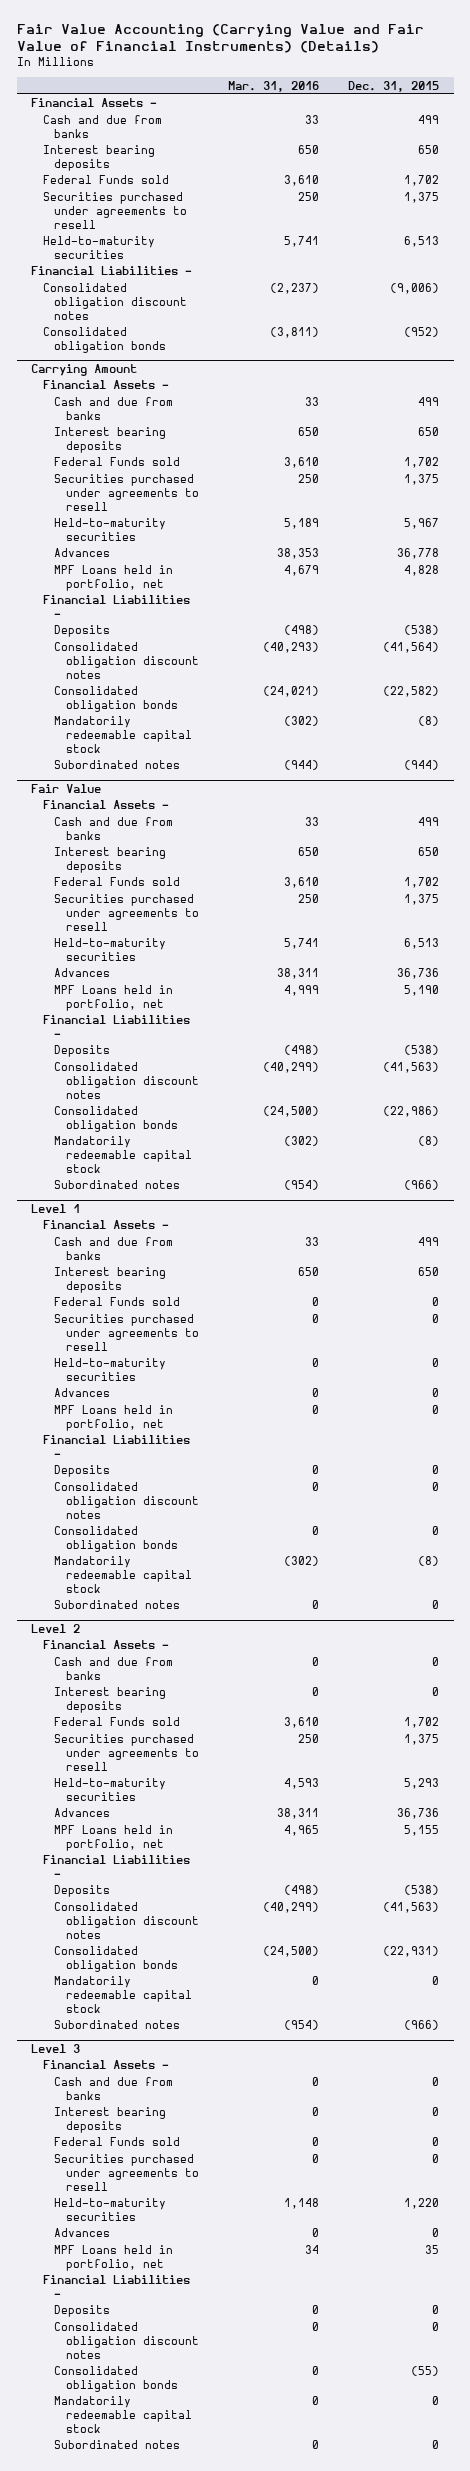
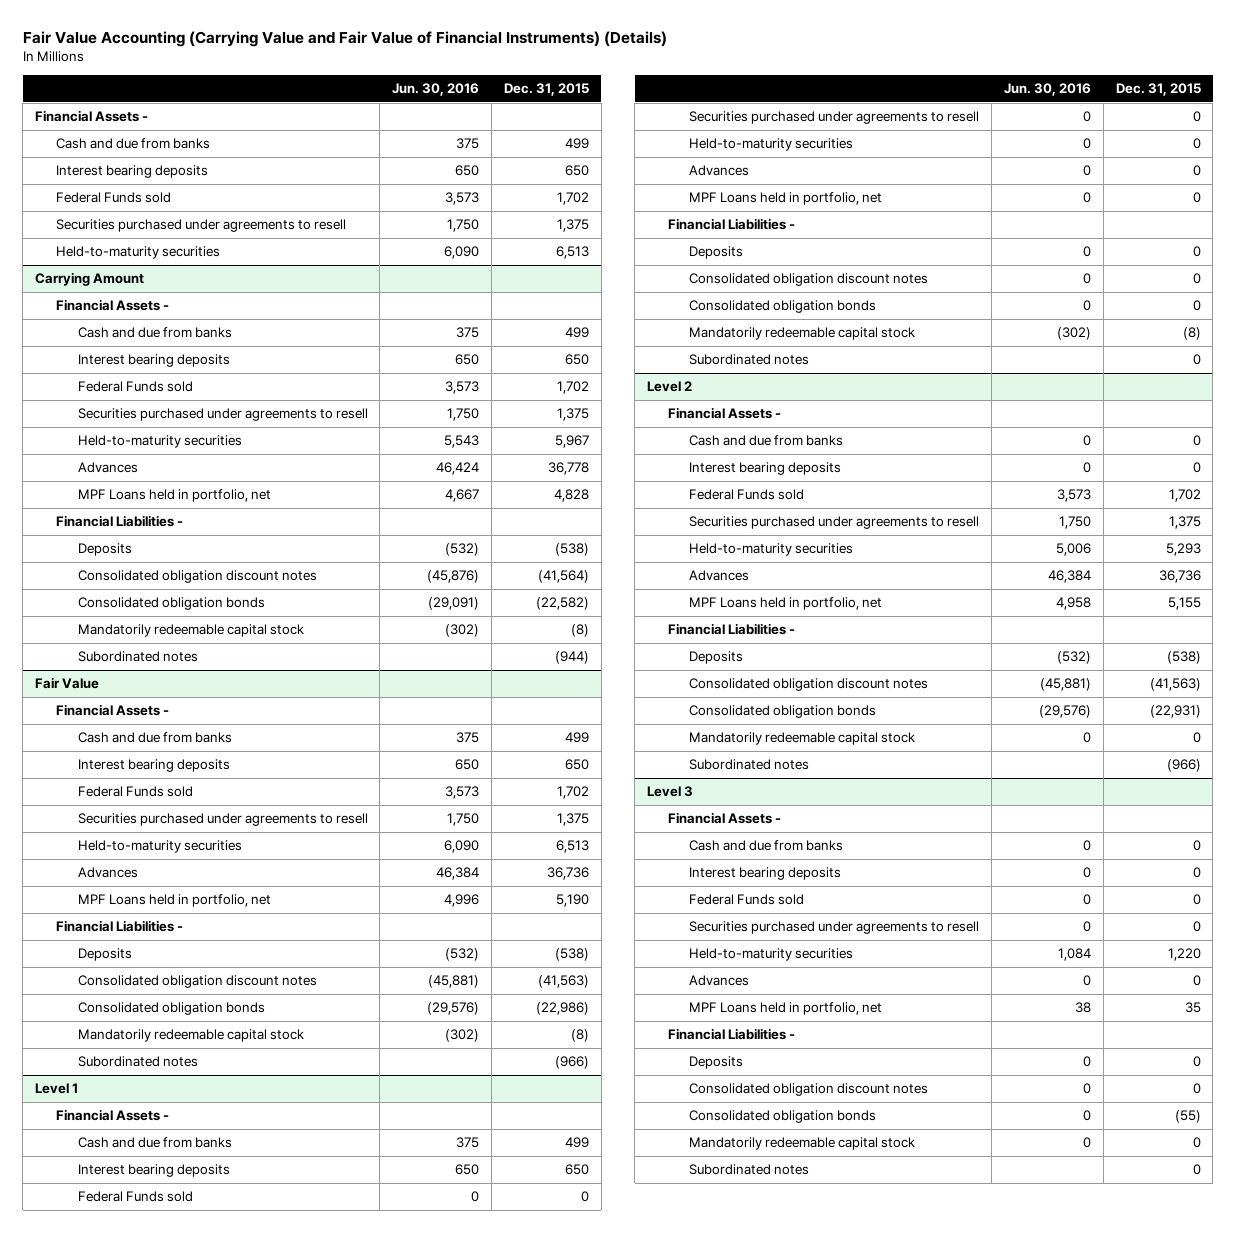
[228,80,320,92] Mar. 31, 2016 -> none
none -> [392,82,480,96] Jun. 30, 2016
[31,266,193,276] Financial Liabilities - -> none
[42,283,188,320] Consolidated obligation discount notes -> none
[42,327,167,354] Consolidated obligation bonds -> none

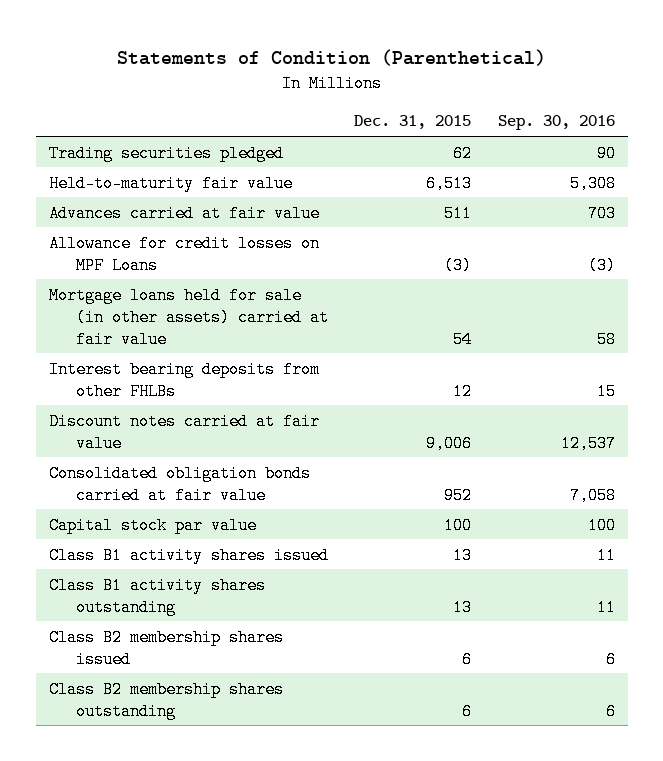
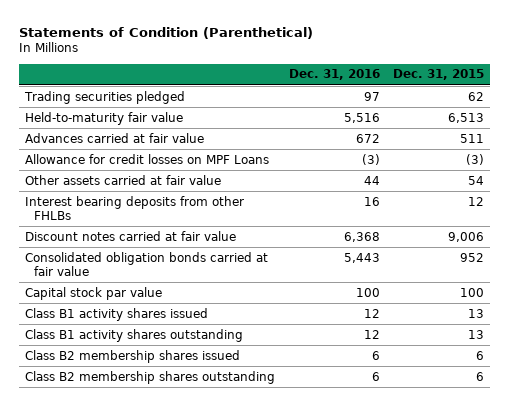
[497,115,615,131] Sep. 30, 2016 -> none
none -> [288,69,380,81] Dec. 31, 2016
[48,286,330,348] Mortgage loans held for sale (in other assets) carried at fair value -> [25,174,222,185] Other assets carried at fair value

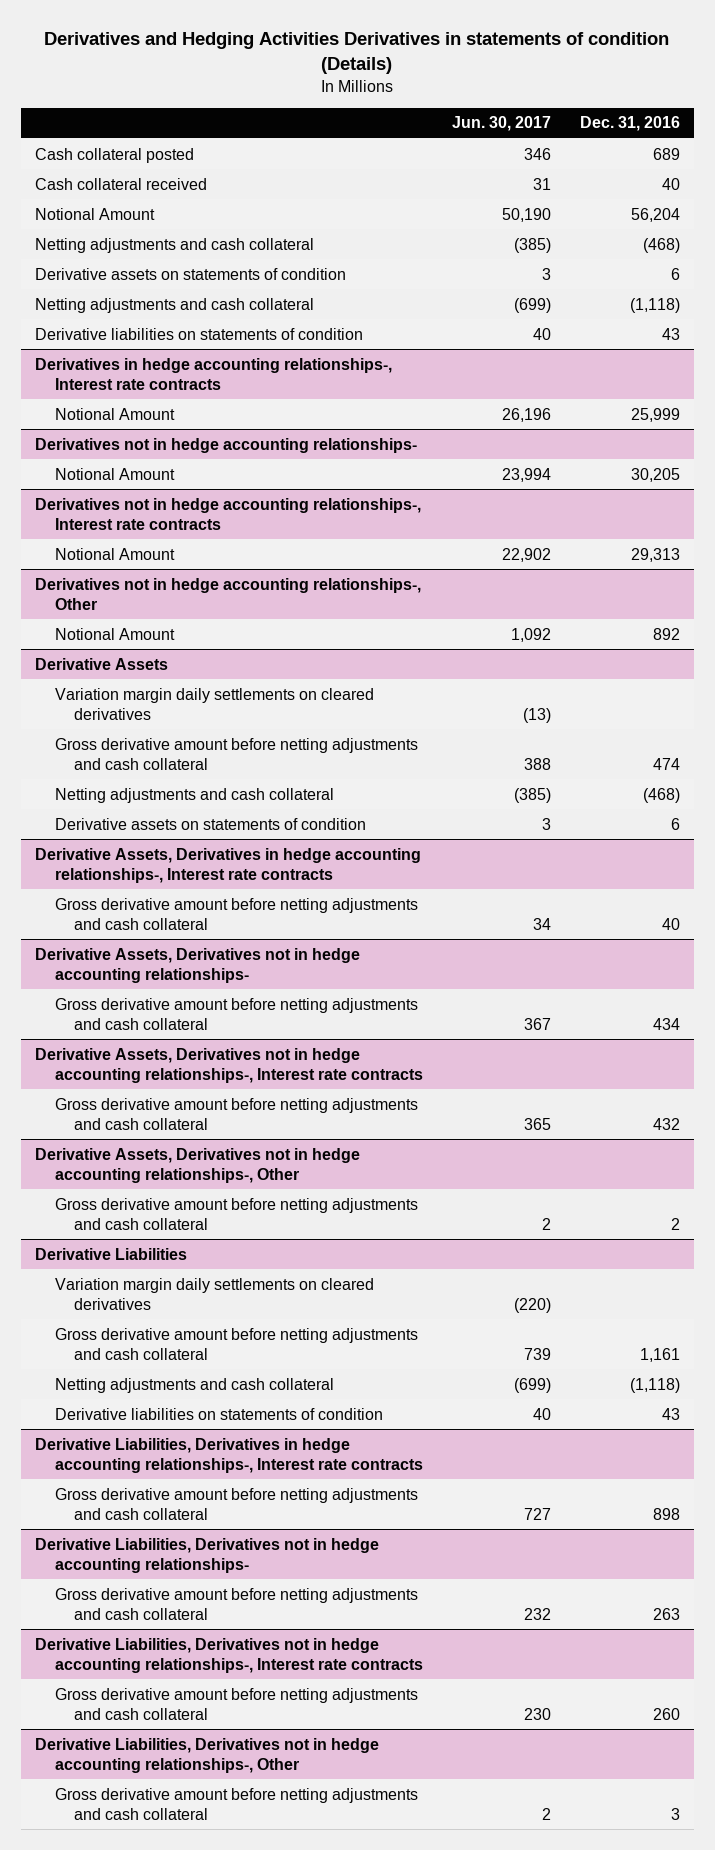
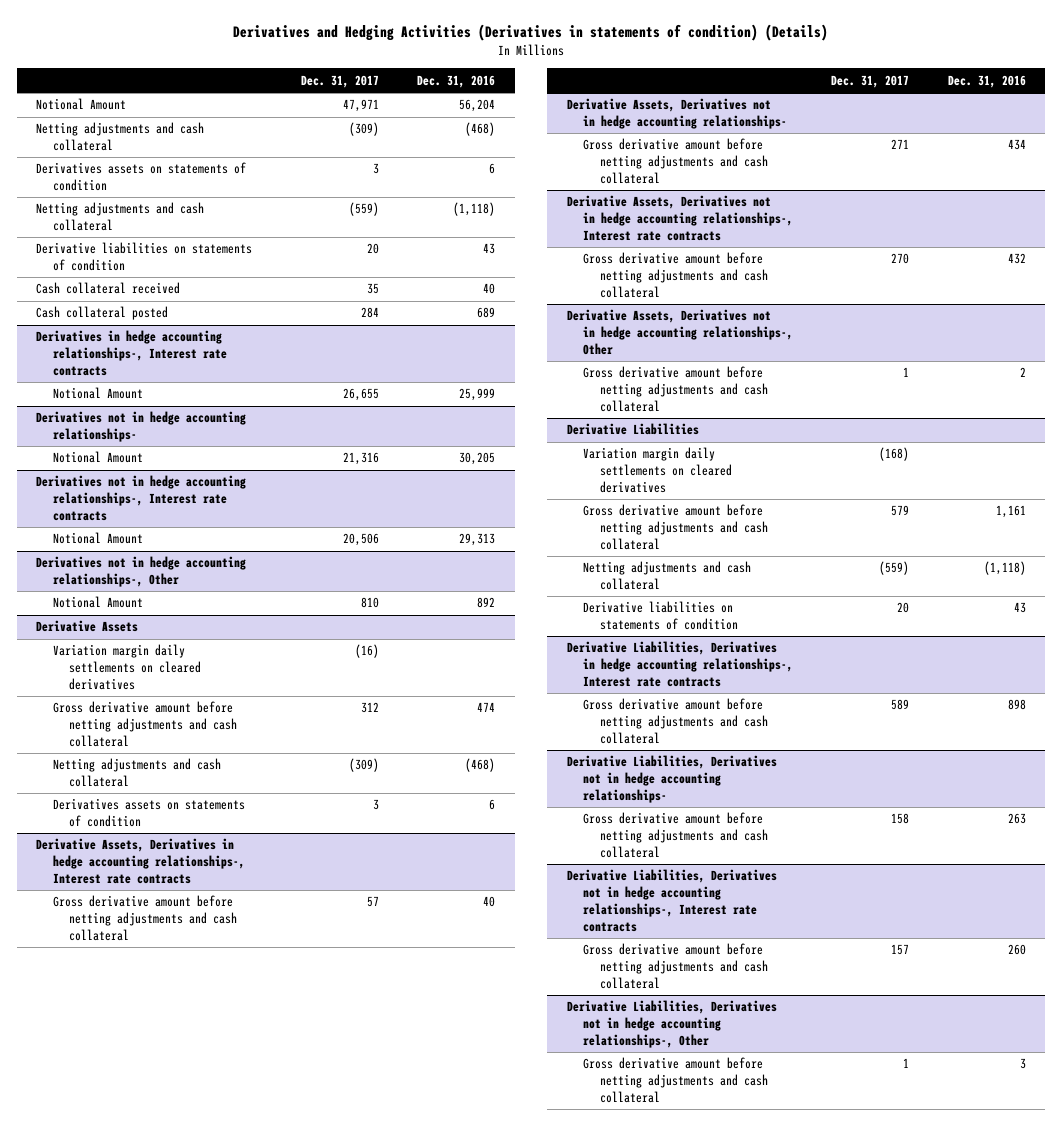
[44,32,670,75] Derivatives and Hedging Activities Derivatives in statements of condition (Details) -> [232,24,828,42] Derivatives and Hedging Activities (Derivatives in statements of condition) (Details)
[451,116,551,132] Jun. 30, 2017 -> none
none -> [301,74,380,88] Dec. 31, 2017
[35,267,347,280] Derivative assets on statements of condition -> [36,162,247,192] Derivatives assets on statements of condition
[35,177,208,190] Cash collateral received -> [36,282,181,295] Cash collateral received
[35,147,195,163] Cash collateral posted -> [36,306,169,321] Cash collateral posted
[54,817,366,830] Derivative assets on statements of condition -> [52,798,245,828] Derivatives assets on statements of condition

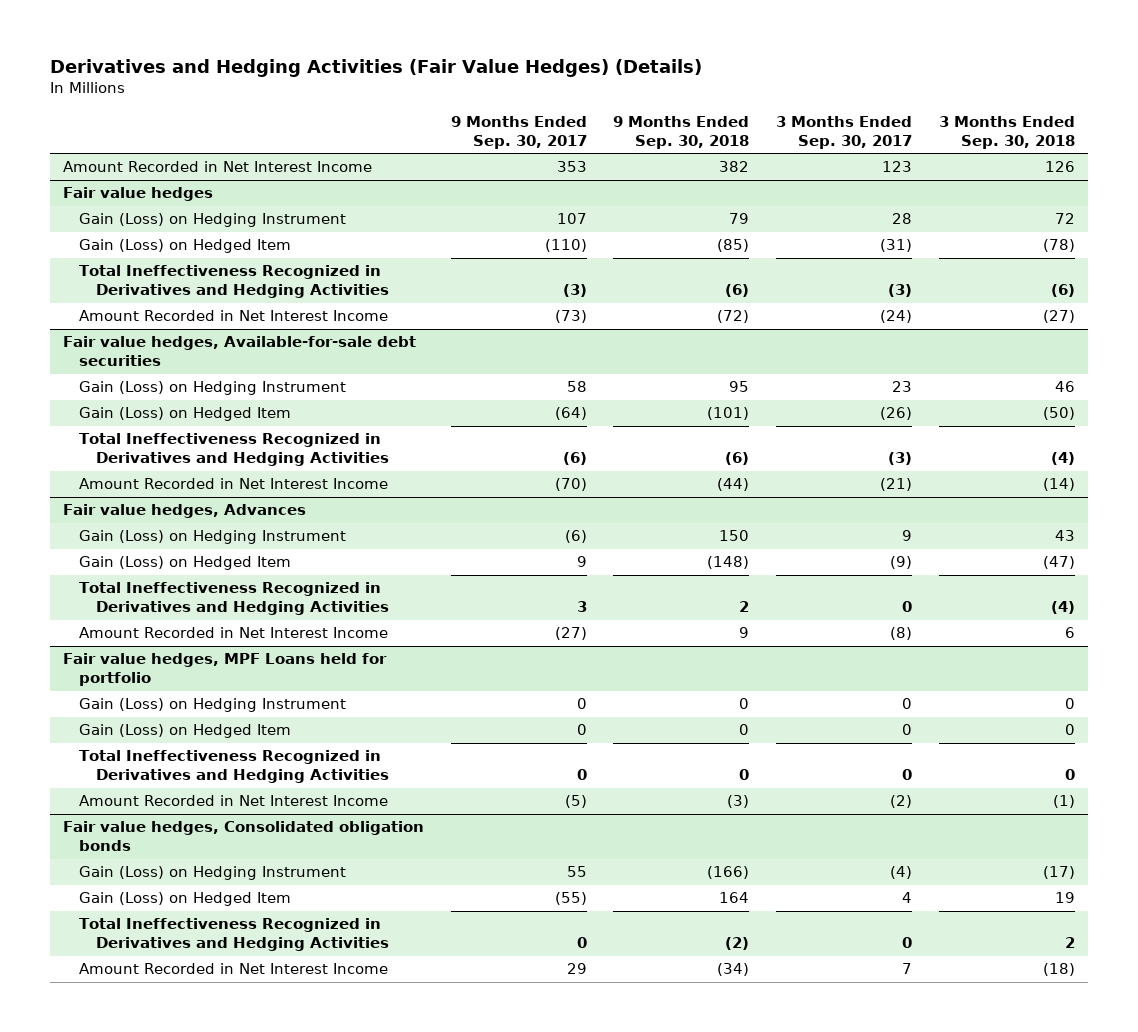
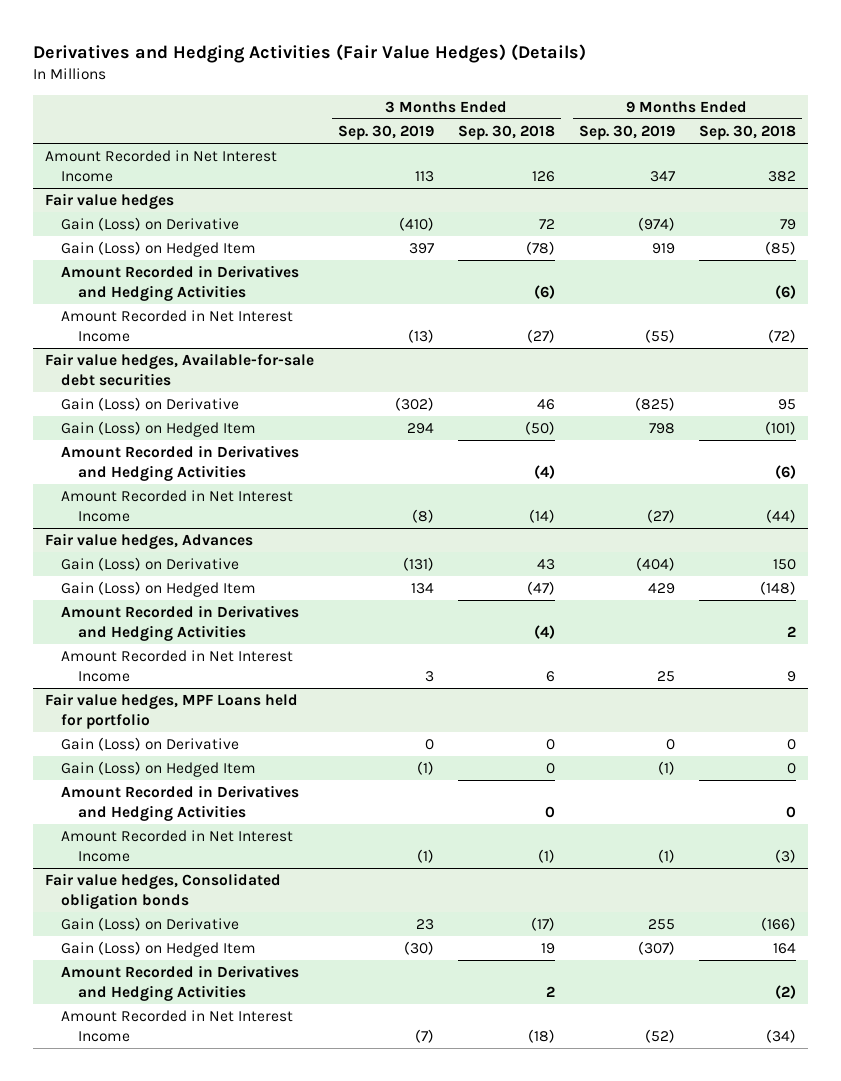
[450,115,587,149] 9 Months Ended Sep. 30, 2017 -> none
[775,115,912,149] 3 Months Ended Sep. 30, 2017 -> none
none -> [338,124,435,140] Sep. 30, 2019
none -> [578,124,675,140] Sep. 30, 2019
[79,213,347,228] Gain (Loss) on Hedging Instrument -> [61,217,240,232] Gain (Loss) on Derivative
[79,265,389,299] Total Ineffectiveness Recognized in Derivatives and Hedging Activities -> [61,265,300,301] Amount Recorded in Derivatives and Hedging Activities
[79,381,347,396] Gain (Loss) on Hedging Instrument -> [61,397,240,412] Gain (Loss) on Derivative
[79,433,389,467] Total Ineffectiveness Recognized in Derivatives and Hedging Activities -> [61,445,300,481] Amount Recorded in Derivatives and Hedging Activities
[79,530,347,545] Gain (Loss) on Hedging Instrument -> [61,557,240,572] Gain (Loss) on Derivative
[79,582,389,616] Total Ineffectiveness Recognized in Derivatives and Hedging Activities -> [61,605,300,641] Amount Recorded in Derivatives and Hedging Activities
[79,698,347,713] Gain (Loss) on Hedging Instrument -> [61,737,240,752] Gain (Loss) on Derivative
[79,750,389,784] Total Ineffectiveness Recognized in Derivatives and Hedging Activities -> [61,785,300,821] Amount Recorded in Derivatives and Hedging Activities
[79,866,347,881] Gain (Loss) on Hedging Instrument -> [61,917,240,932] Gain (Loss) on Derivative
[79,918,389,952] Total Ineffectiveness Recognized in Derivatives and Hedging Activities -> [61,965,300,1001] Amount Recorded in Derivatives and Hedging Activities

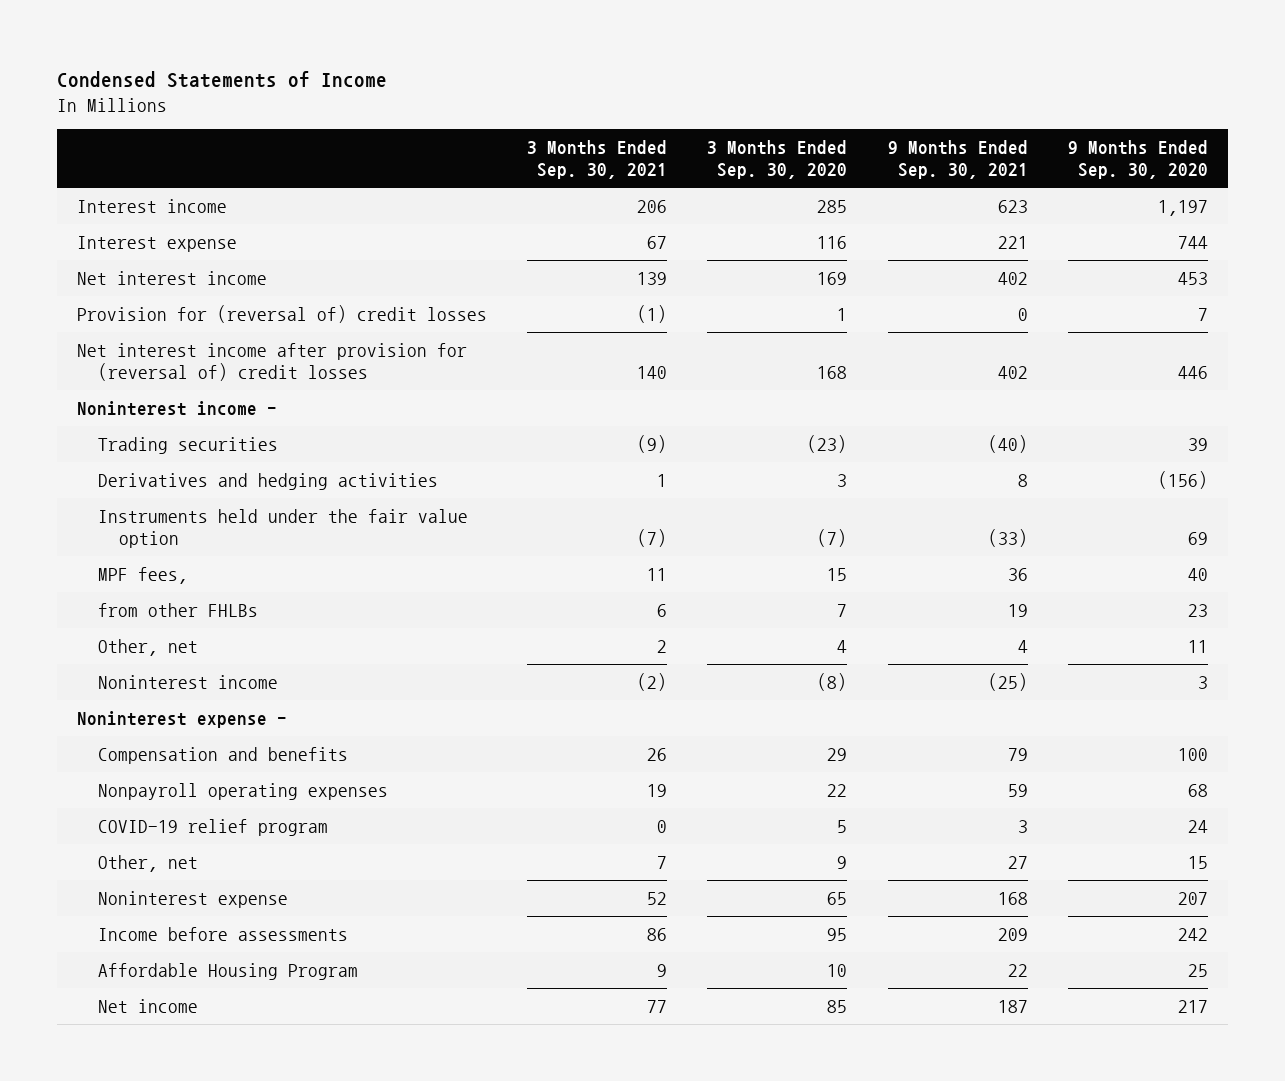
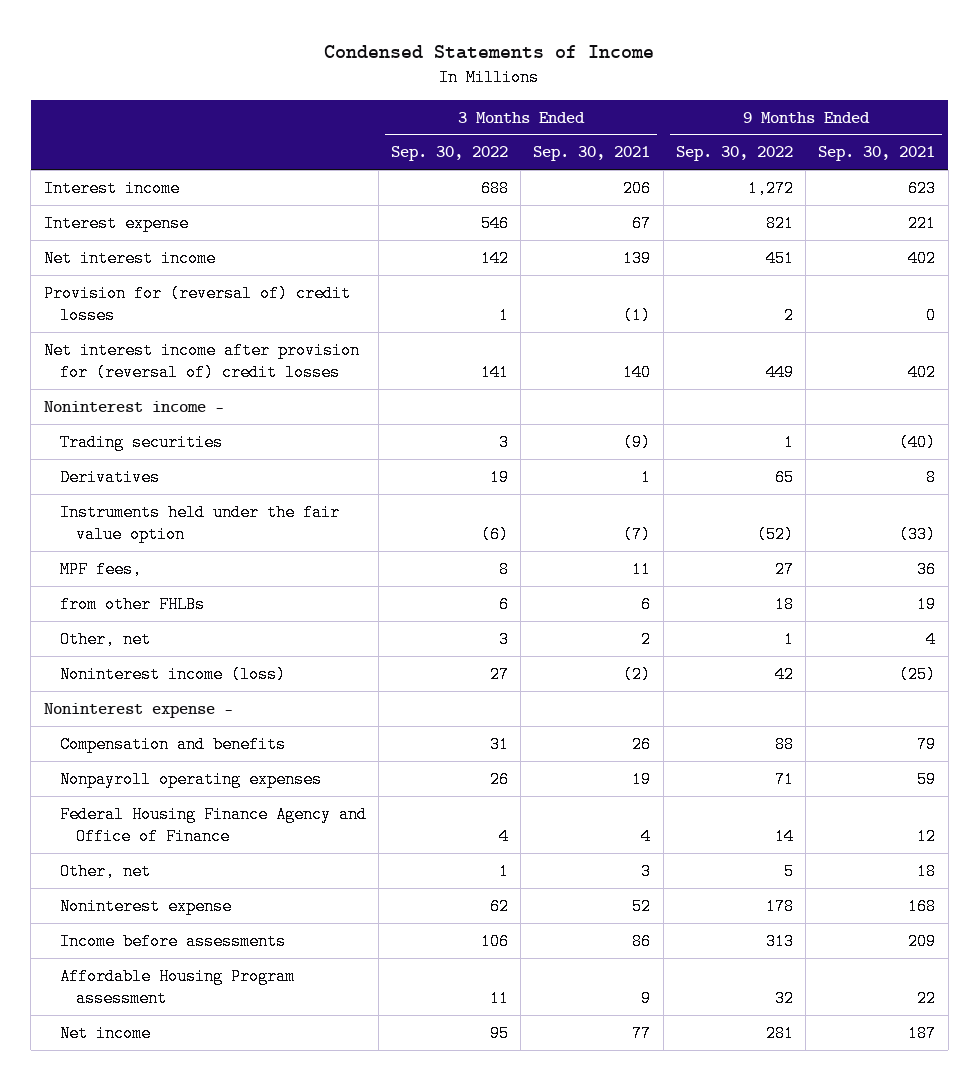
[707,140,848,180] 3 Months Ended Sep. 30, 2020 -> none
[1067,140,1208,180] 9 Months Ended Sep. 30, 2020 -> none
none -> [391,146,509,162] Sep. 30, 2022
none -> [675,146,793,162] Sep. 30, 2022
[97,472,438,490] Derivatives and hedging activities -> [59,468,160,486] Derivatives
[97,674,278,689] Noninterest income -> [59,665,286,683] Noninterest income (loss)
[97,818,328,836] COVID-19 relief program -> none
none -> [59,805,367,846] Federal Housing Finance Agency and Office of Finance
[657,855,668,869] 7 -> [641,862,652,880] 3
[1007,855,1028,869] 27 -> [917,862,937,880] 18
[97,962,358,980] Affordable Housing Program -> [59,967,295,1008] Affordable Housing Program assessment

